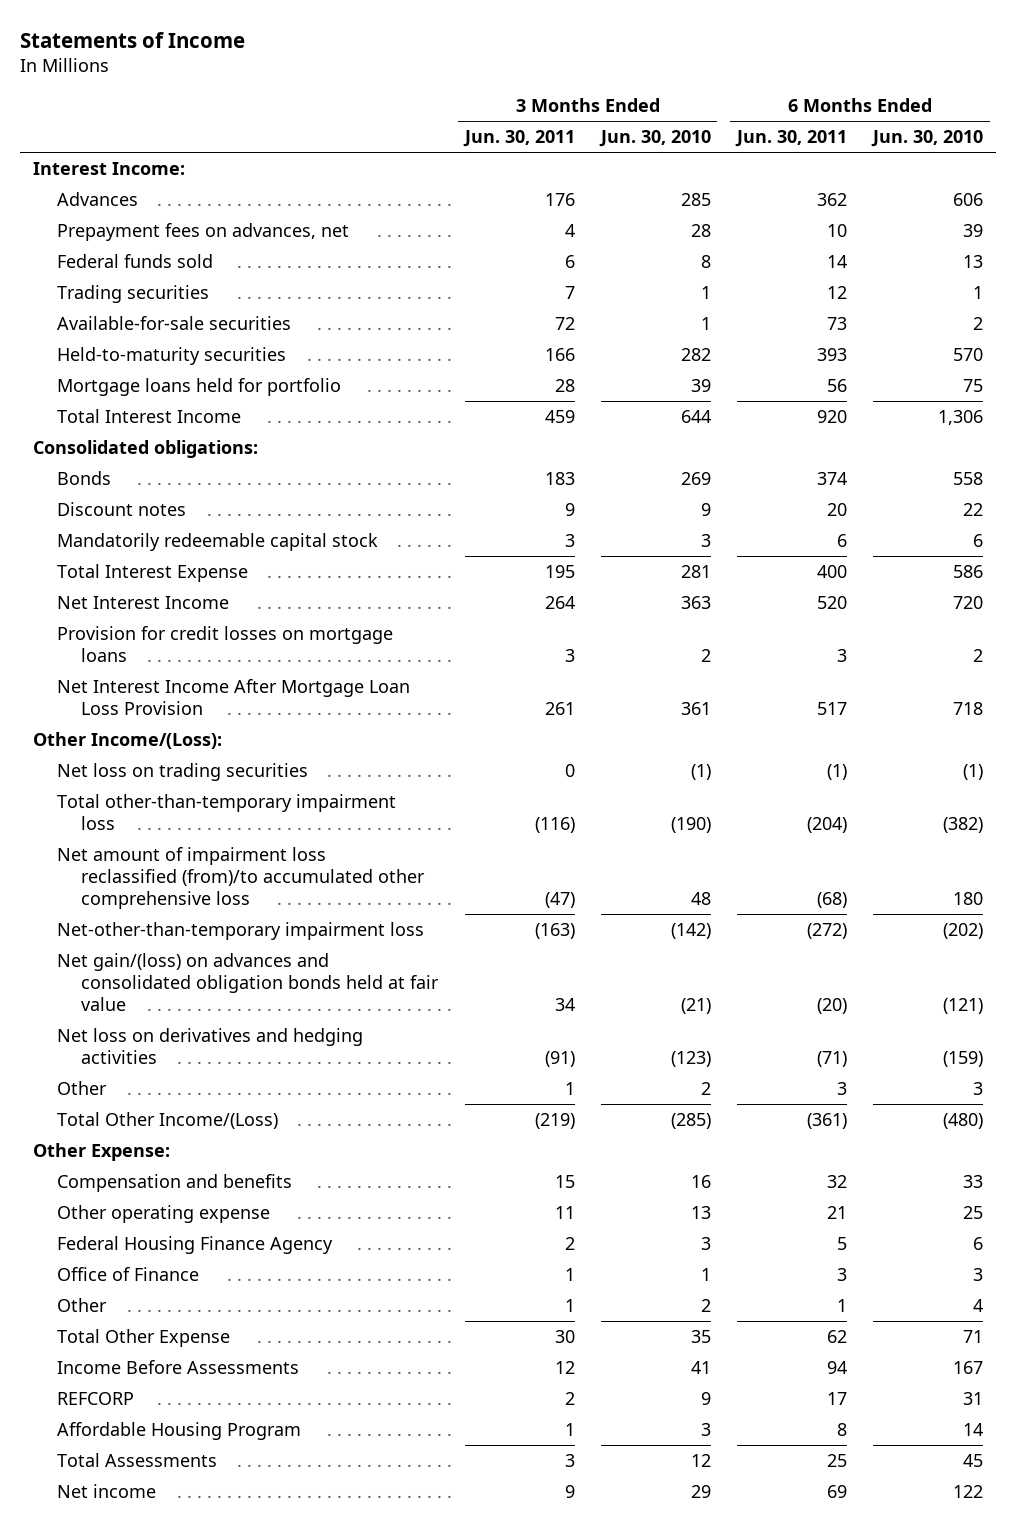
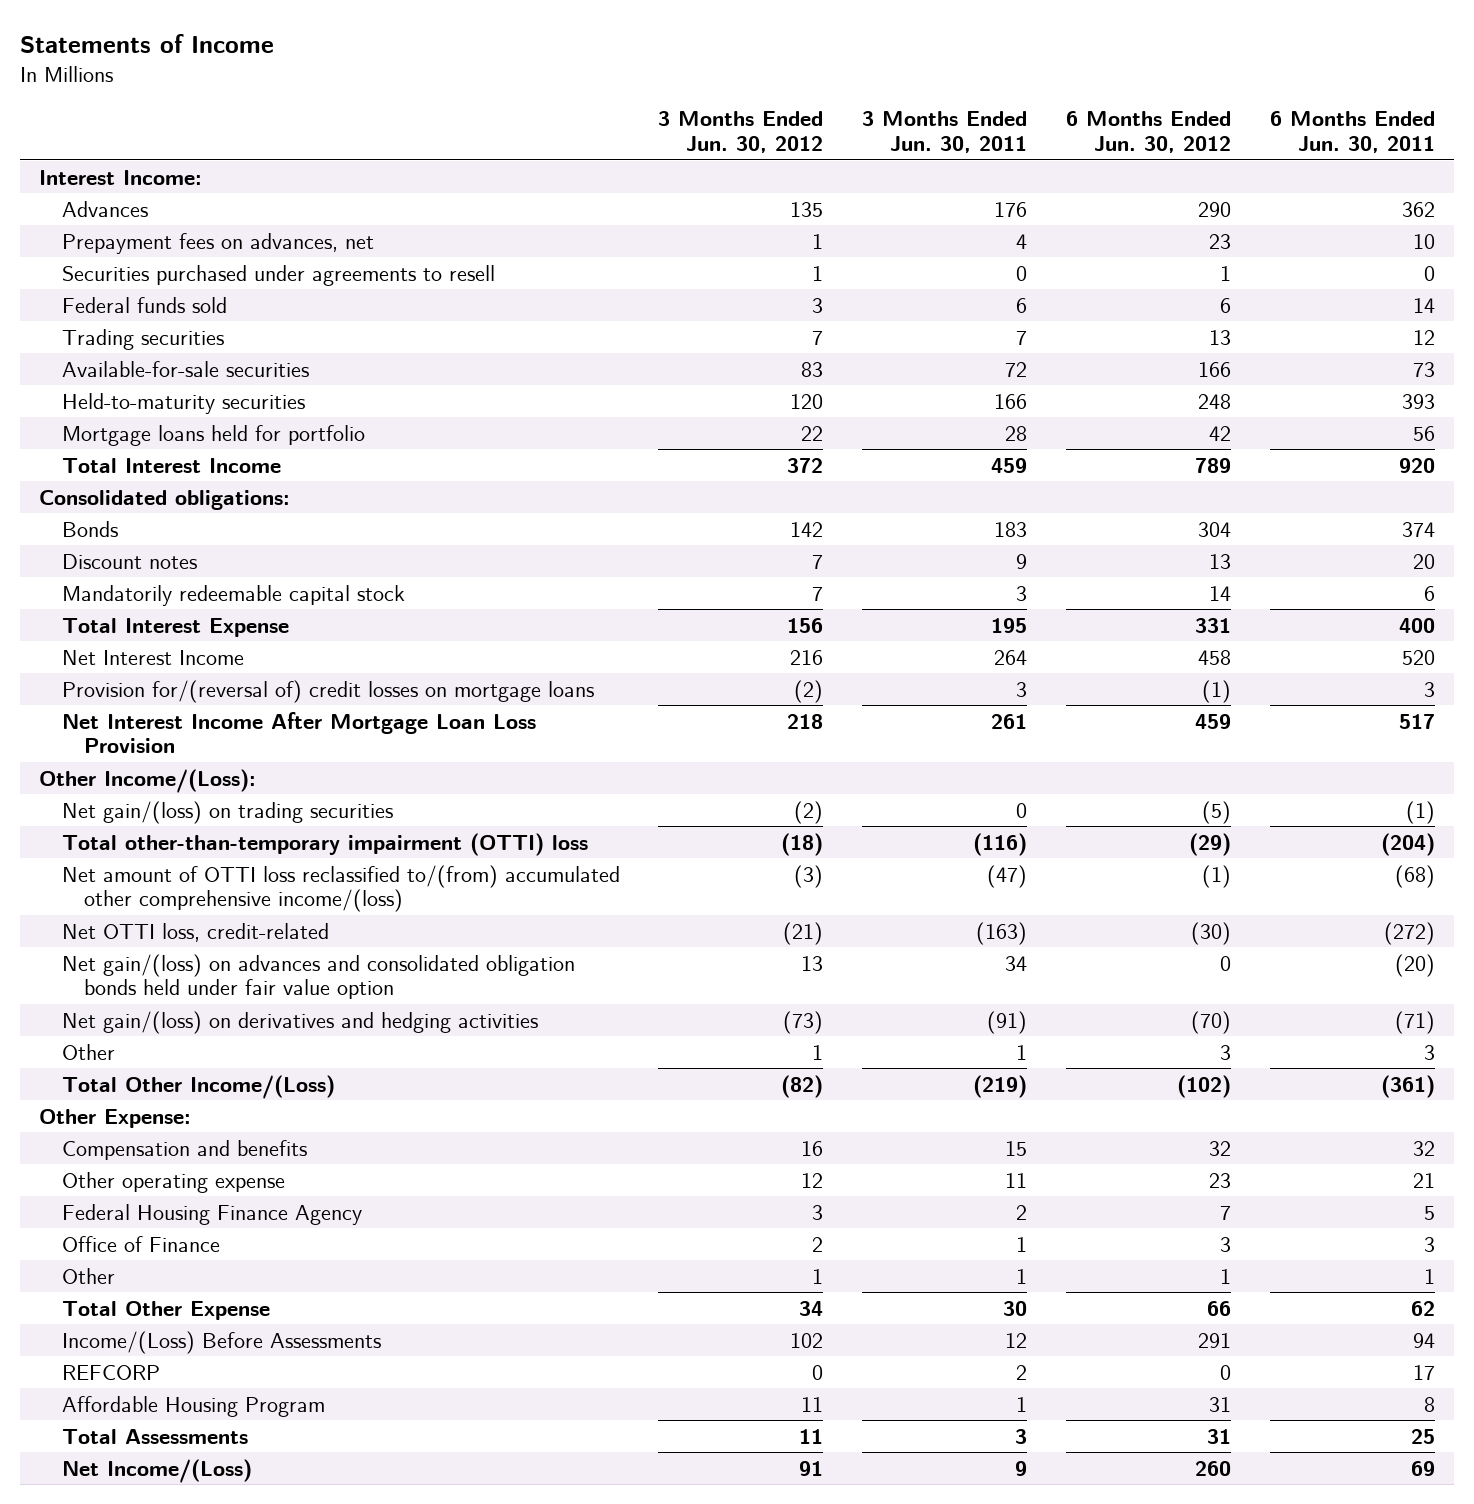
[598,130,711,148] Jun. 30, 2010 -> none
[871,130,984,148] Jun. 30, 2010 -> none
none -> [658,111,824,153] 3 Months Ended Jun. 30, 2012
none -> [1065,111,1231,153] 6 Months Ended Jun. 30, 2012
none -> [61,264,495,286] Securities purchased under agreements to resell
[57,625,394,663] Provision for credit losses on mortgage loans -> [61,679,594,703] Provision for/(reversal of) credit losses on mortgage loans
[57,762,309,781] Net loss on trading securities -> [61,800,393,824] Net gain/(loss) on trading securities
[57,793,397,831] Total other-than-temporary impairment loss -> [61,832,588,856] Total other-than-temporary impairment (OTTI) loss
[57,846,426,910] Net amount of impairment loss reclassified (from)/to accumulated other comprehensive loss -> [61,864,620,913] Net amount of OTTI loss reclassified to/(from) accumulated other comprehensive income/(loss)
[57,921,425,940] Net-other-than-temporary impairment loss -> [61,922,329,942] Net OTTI loss, credit-related
[57,952,440,1012] Net gain/(loss) on advances and consolidated obligation bonds held at fair value -> [61,953,575,1000] Net gain/(loss) on advances and consolidated obligation bonds held under fair value option
[57,1027,364,1065] Net loss on derivatives and hedging activities -> [61,1010,538,1034] Net gain/(loss) on derivatives and hedging activities
[57,1359,300,1374] Income Before Assessments -> [61,1330,381,1354] Income/(Loss) Before Assessments
[57,1483,157,1498] Net income -> [61,1458,252,1483] Net Income/(Loss)

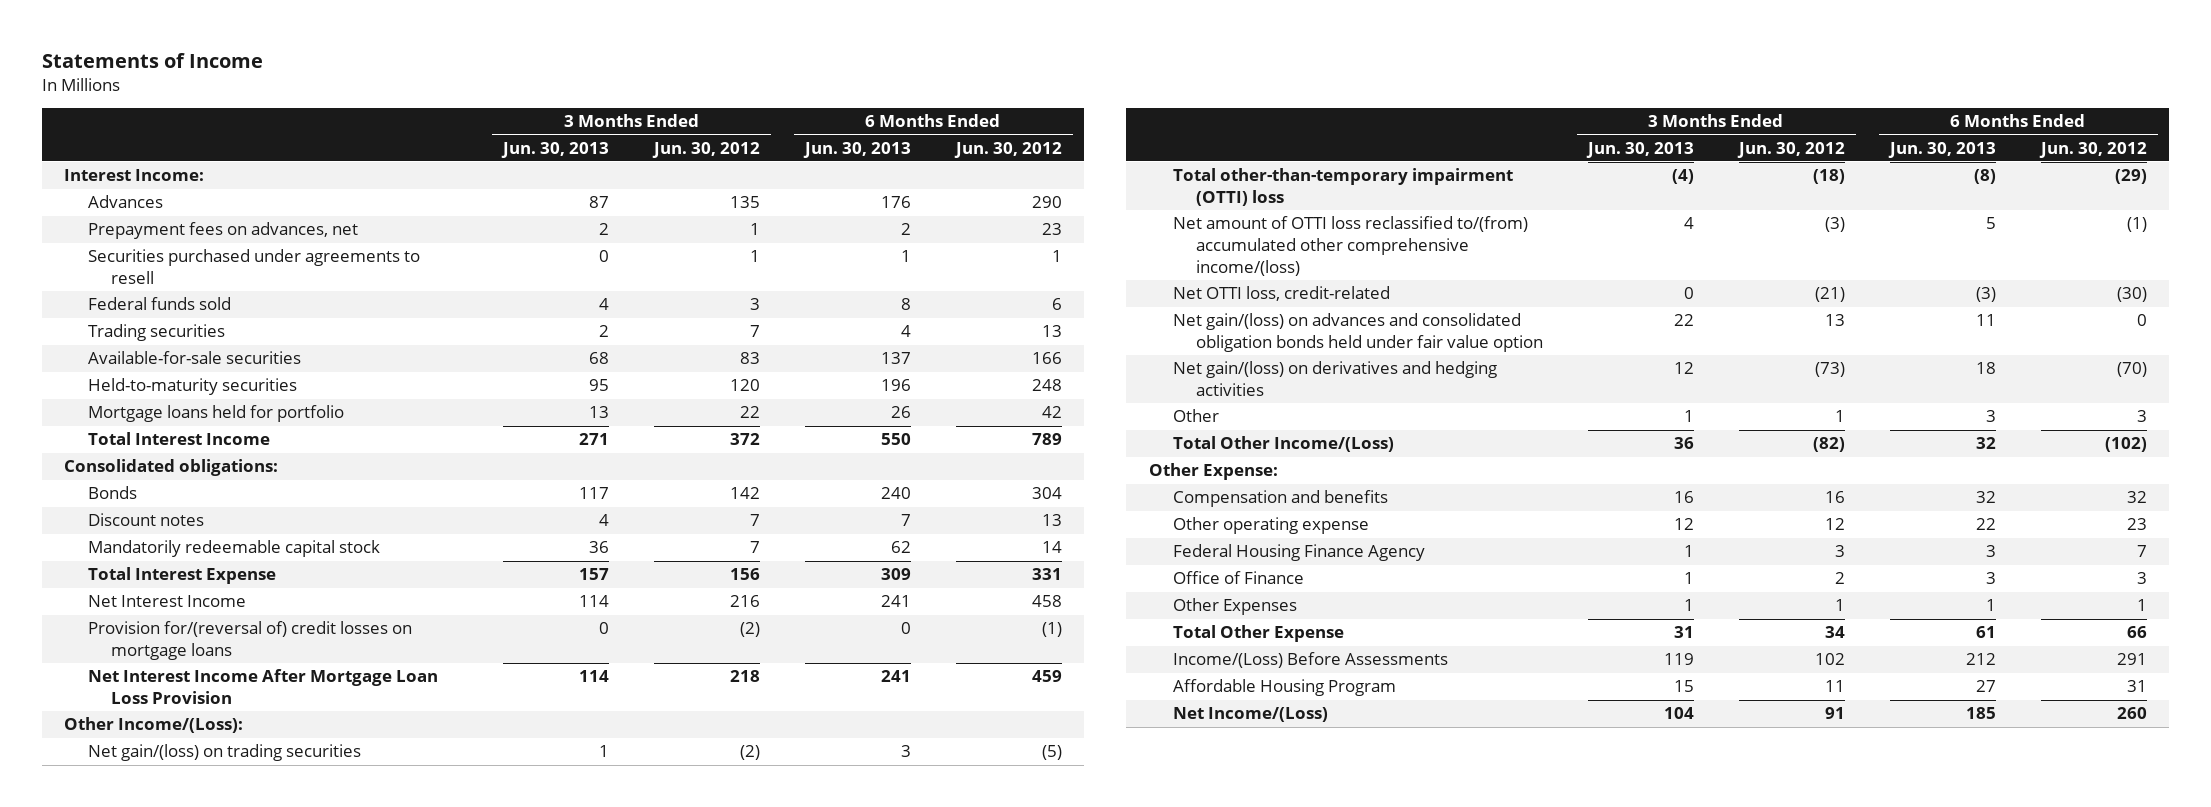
[862,111,1028,153] 3 Months Ended Jun. 30, 2011 -> none
[1269,111,1435,153] 6 Months Ended Jun. 30, 2011 -> none
none -> [501,141,610,158] Jun. 30, 2013
none -> [802,141,911,158] Jun. 30, 2013
[61,1267,115,1284] Other -> [1172,598,1297,616] Other Expenses
[61,1364,160,1380] REFCORP -> none
[61,1428,248,1444] Total Assessments -> none

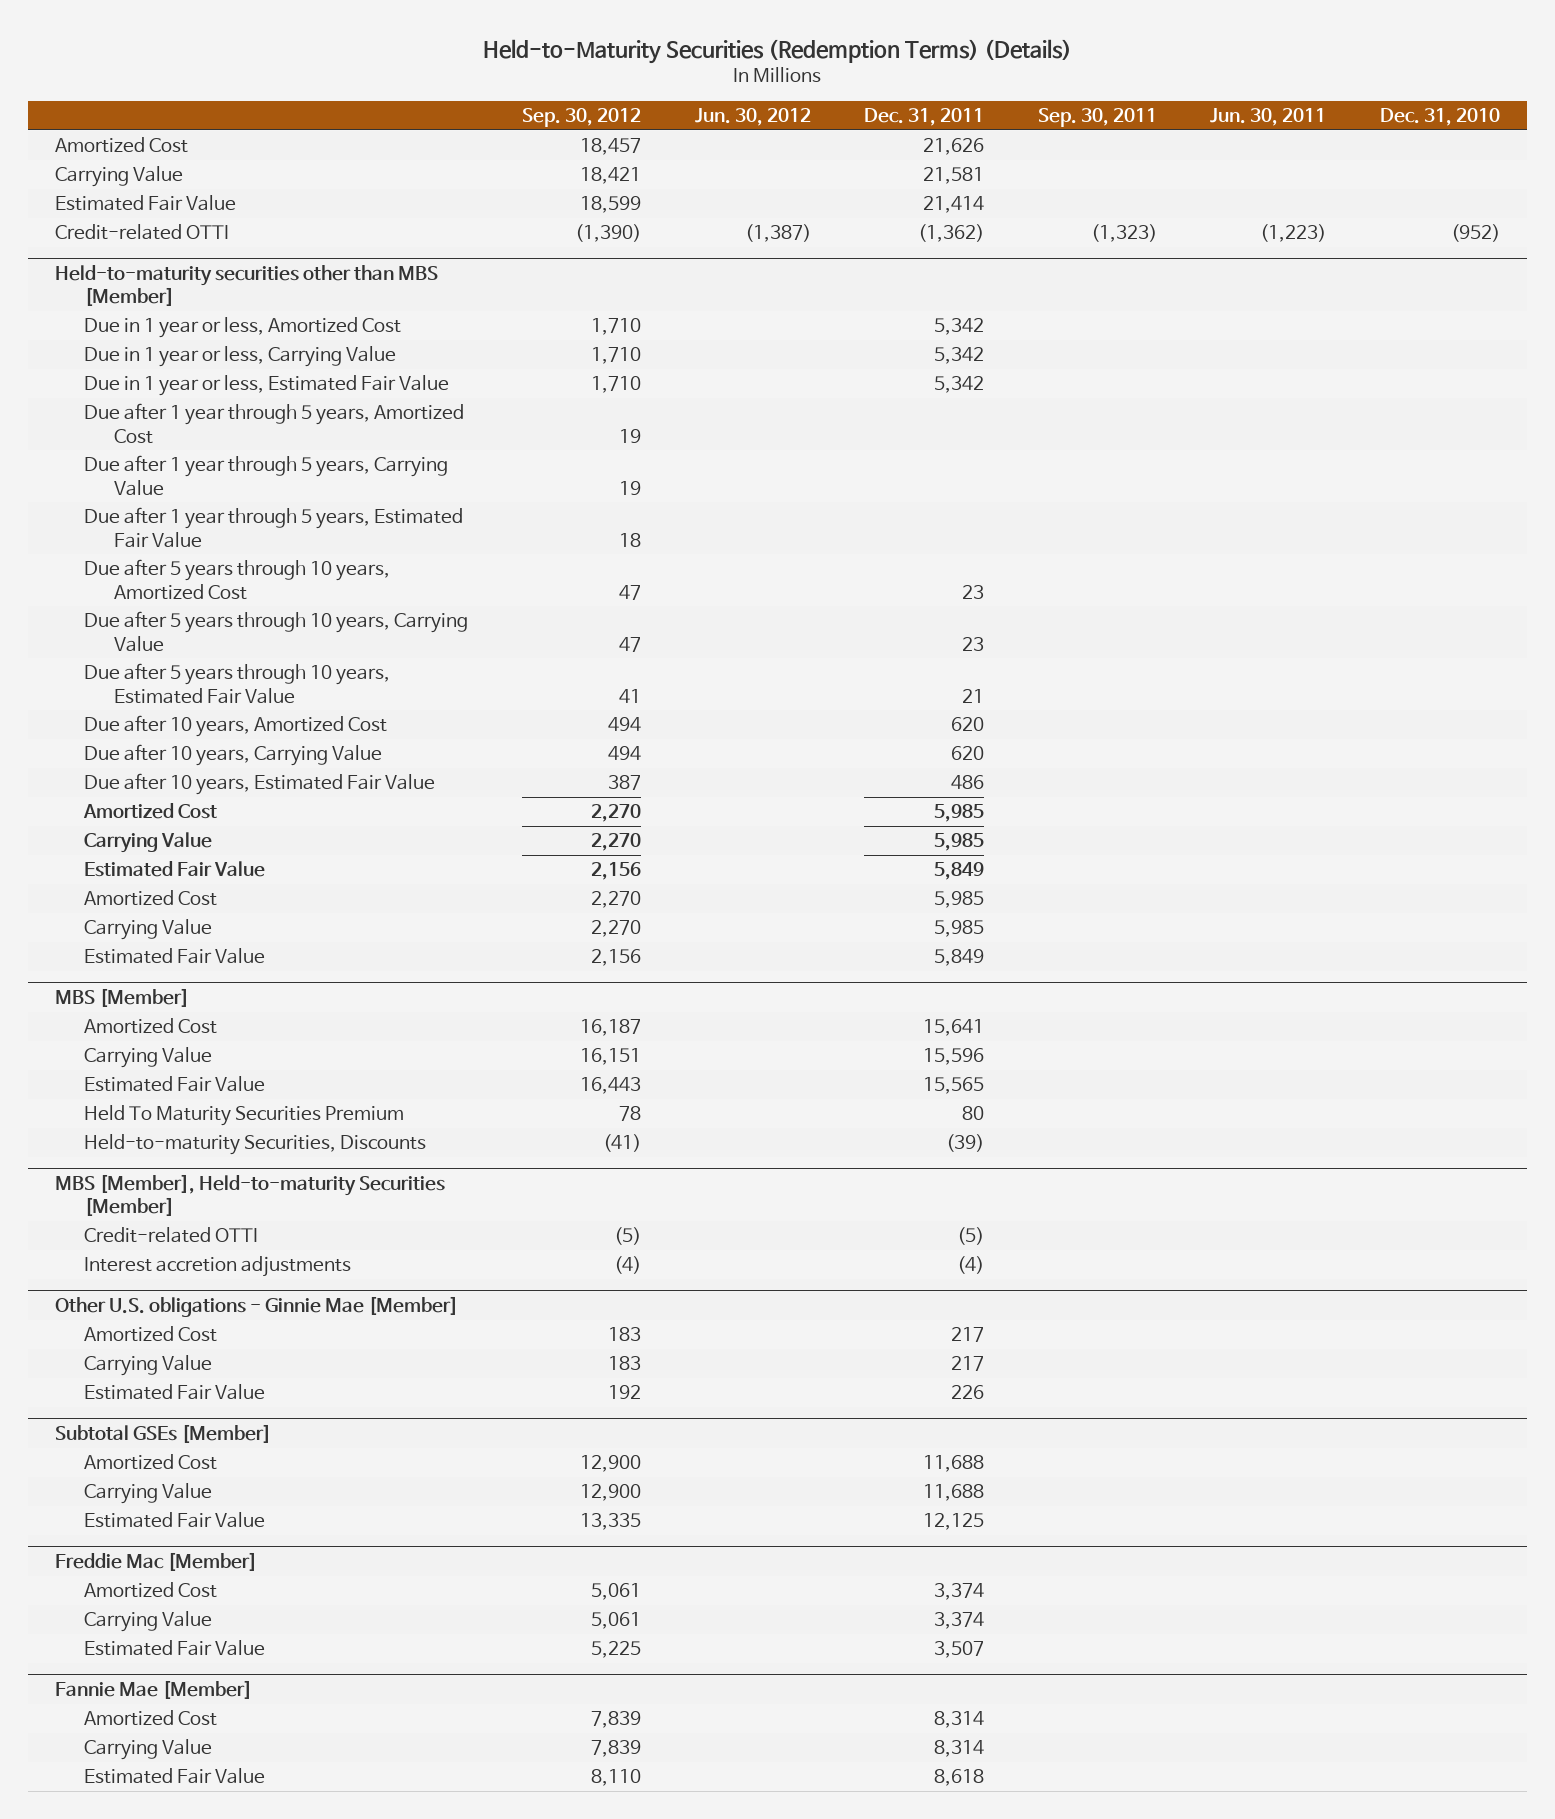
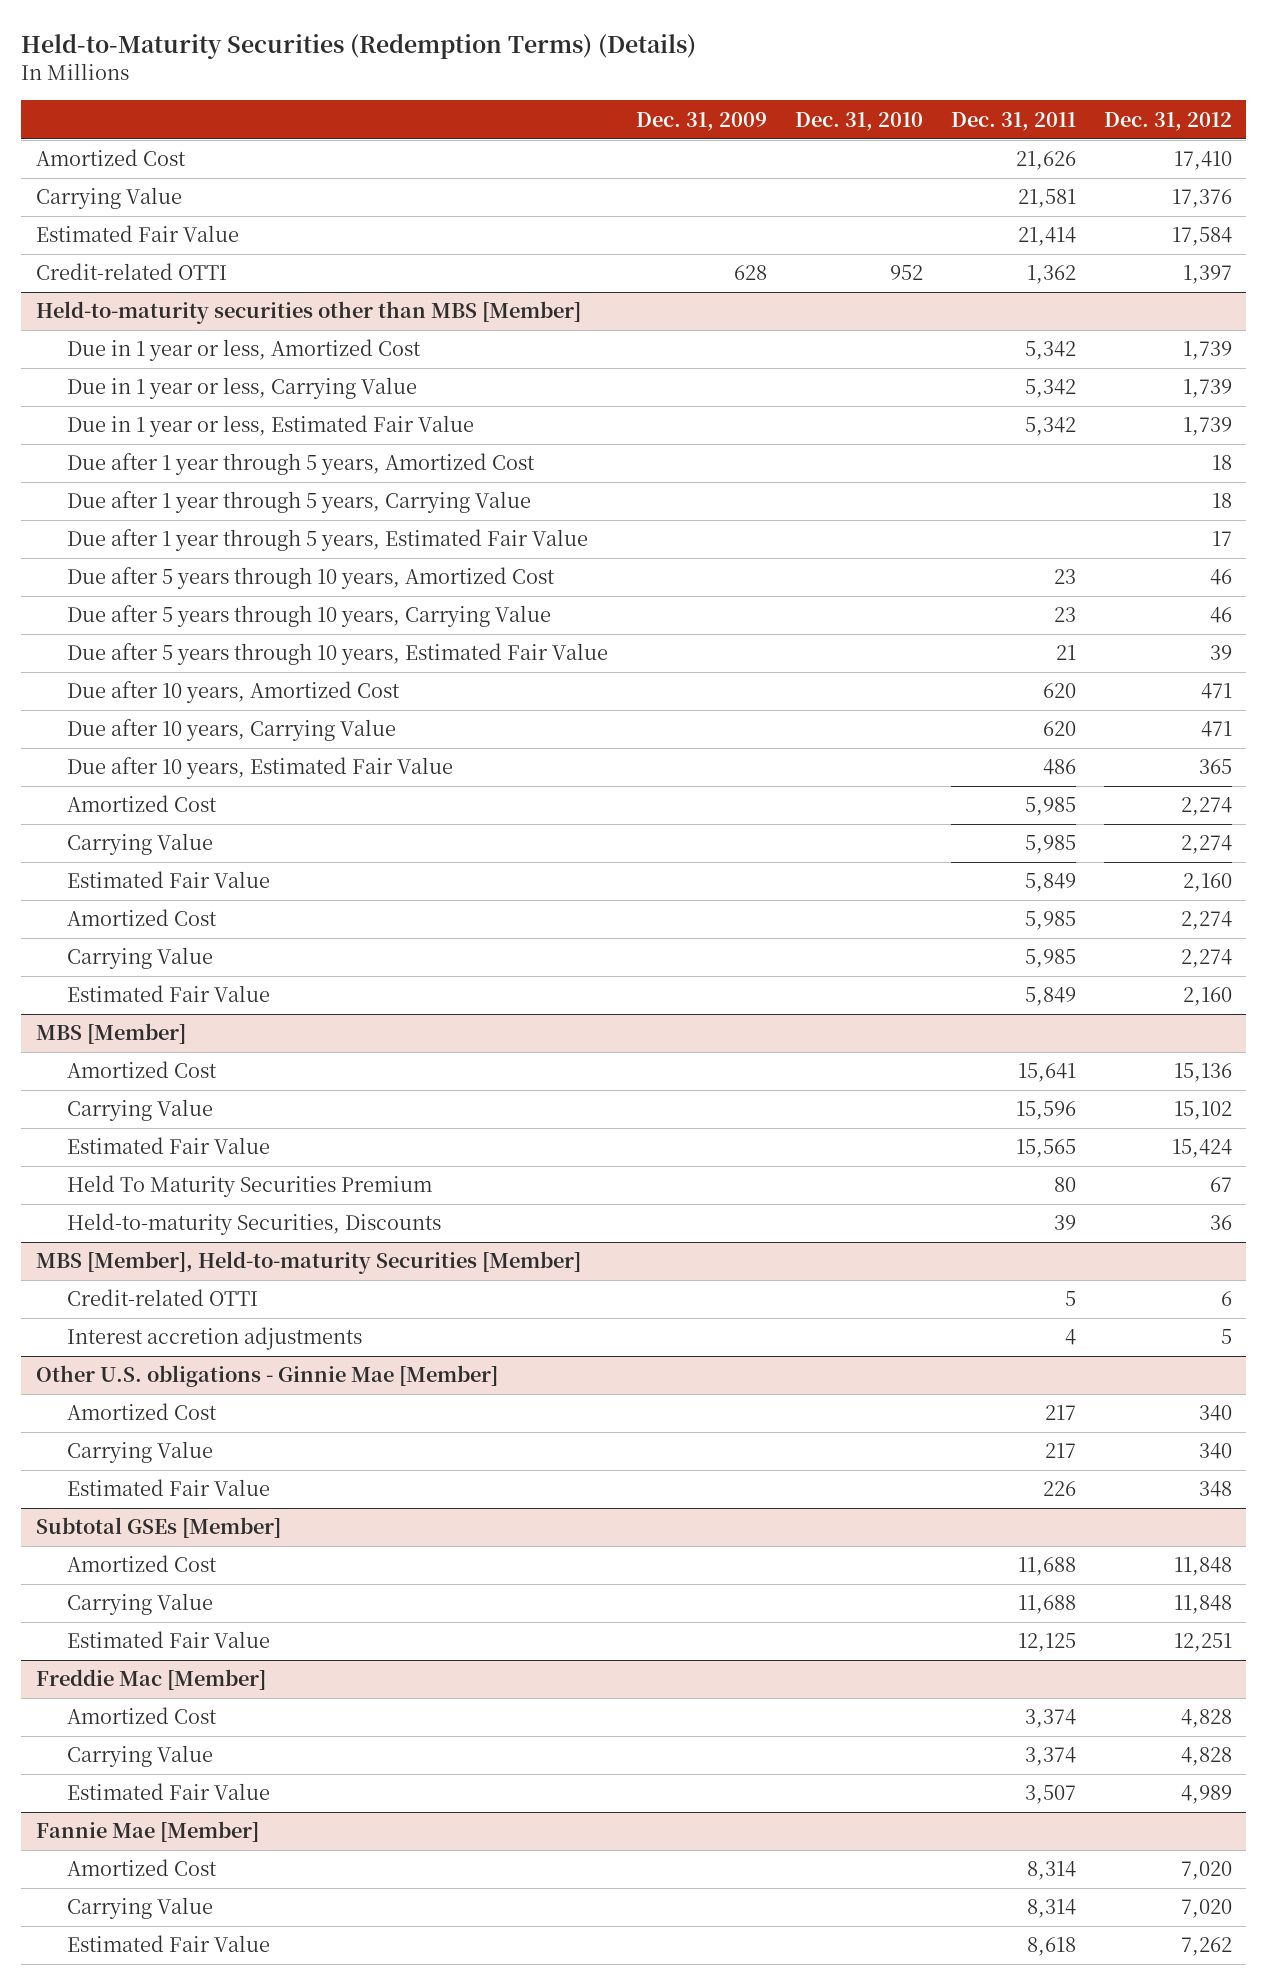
[521,108,641,128] Sep. 30, 2012 -> none
[694,108,811,127] Jun. 30, 2012 -> none
[1037,108,1157,128] Sep. 30, 2011 -> none
[1210,108,1327,127] Jun. 30, 2011 -> none
none -> [635,111,767,131] Dec. 31, 2009
none -> [1104,111,1233,131] Dec. 31, 2012
[918,224,985,243] (1,362) -> [1027,265,1077,285] 1,362
[1450,224,1500,243] (952) -> [890,265,924,281] 952
[946,1134,985,1153] (39) -> [1054,1215,1077,1231] 39
[957,1227,985,1246] (5) -> [1065,1291,1077,1307] 5
[957,1256,985,1275] (4) -> [1065,1329,1077,1346] 4

